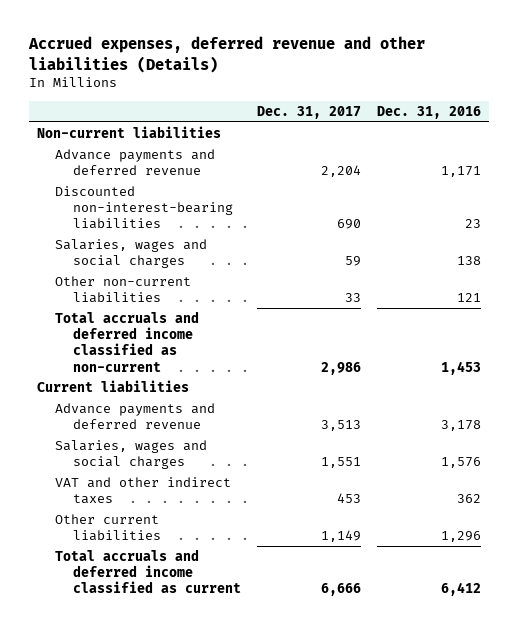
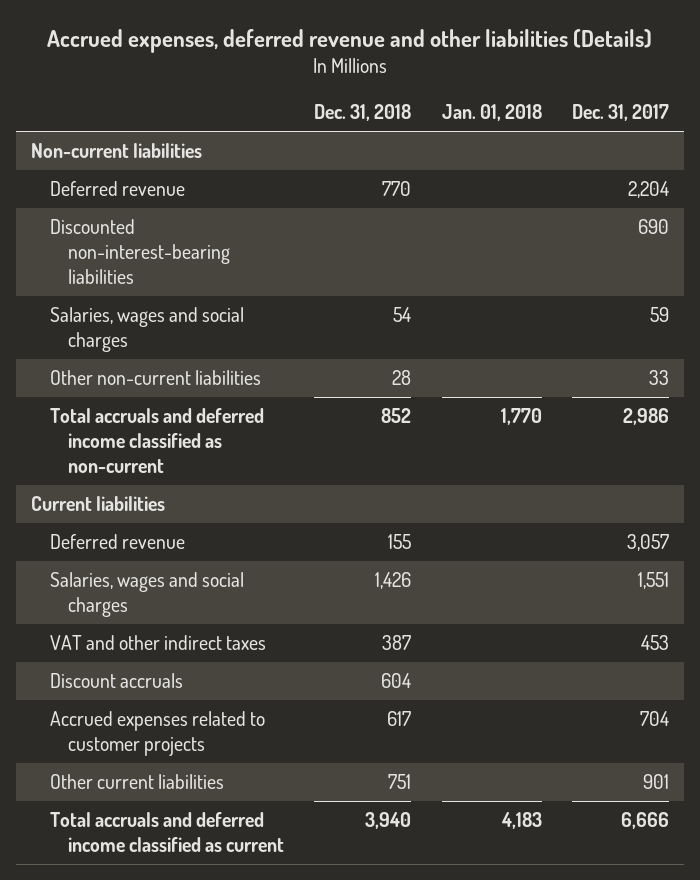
[377,105,482,119] Dec. 31, 2016 -> none
none -> [314,104,412,122] Dec. 31, 2018
none -> [441,104,542,122] Jan. 01, 2018
[54,149,215,176] Advance payments and deferred revenue -> [49,181,185,197] Deferred revenue
[54,403,215,430] Advance payments and deferred revenue -> [49,534,185,550] Deferred revenue
[321,420,362,432] 3,513 -> [626,534,669,552] 3,057
none -> [49,673,183,689] Discount accruals
none -> [49,711,265,757] Accrued expenses related to customer projects
[321,530,362,543] 1,149 -> [642,774,669,790] 901

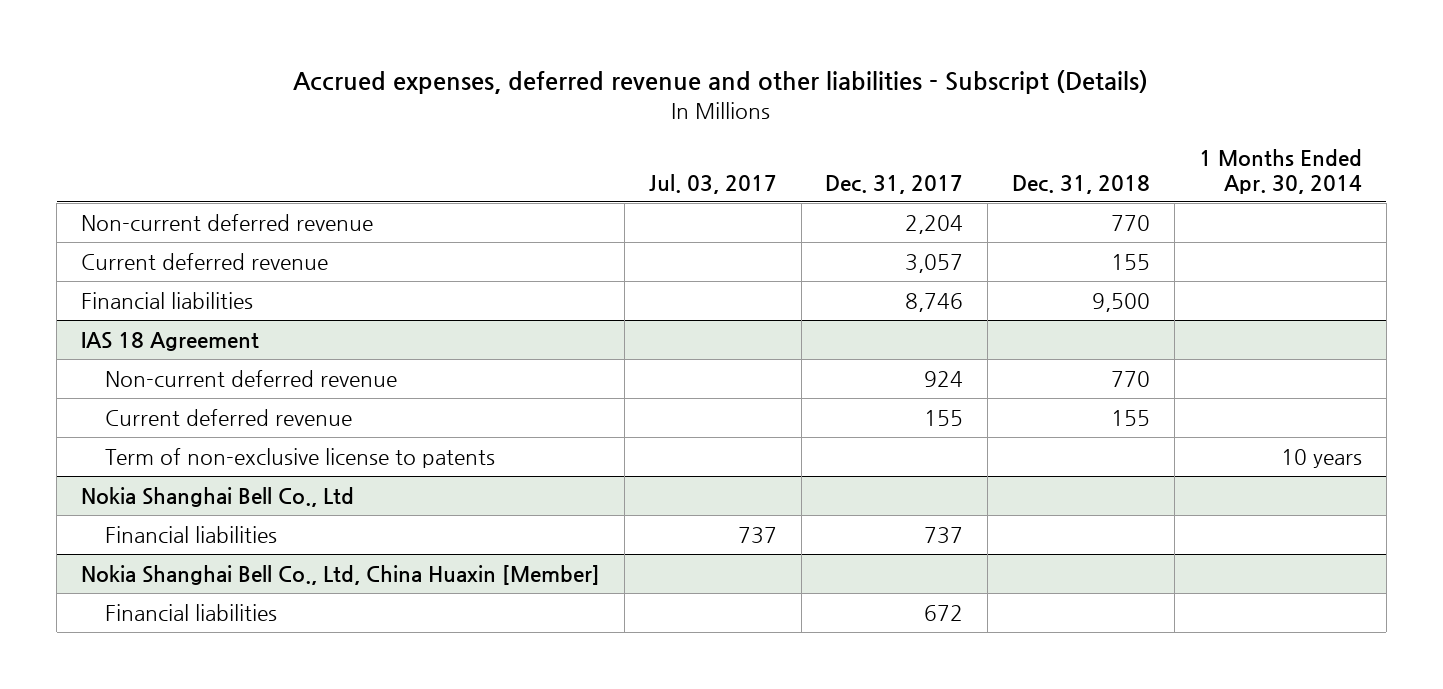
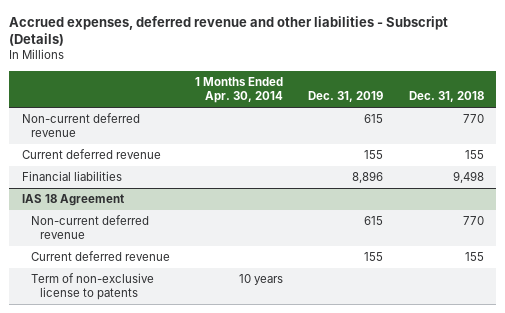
[648,173,777,194] Jul. 03, 2017 -> none
[825,174,964,194] Dec. 31, 2017 -> none
none -> [308,90,384,102] Dec. 31, 2019
[1092,292,1151,312] 9,500 -> [452,171,484,184] 9,498
[80,486,354,507] Nokia Shanghai Bell Co., Ltd -> none
[104,525,277,543] Financial liabilities -> none
[80,564,600,585] Nokia Shanghai Bell Co., Ltd, China Huaxin [Member] -> none
[104,603,277,621] Financial liabilities -> none

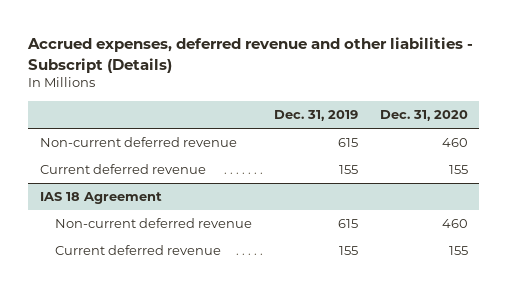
[195,77,284,103] 1 Months Ended Apr. 30, 2014 -> none
[408,90,484,102] Dec. 31, 2018 -> none
none -> [380,110,469,122] Dec. 31, 2020
[21,171,122,182] Financial liabilities -> none
[30,273,154,301] Term of non-exclusive license to patents -> none

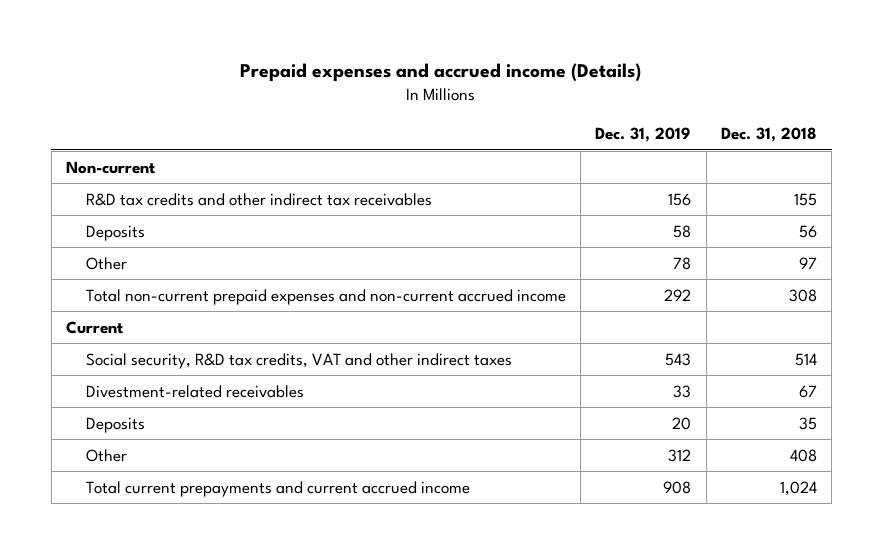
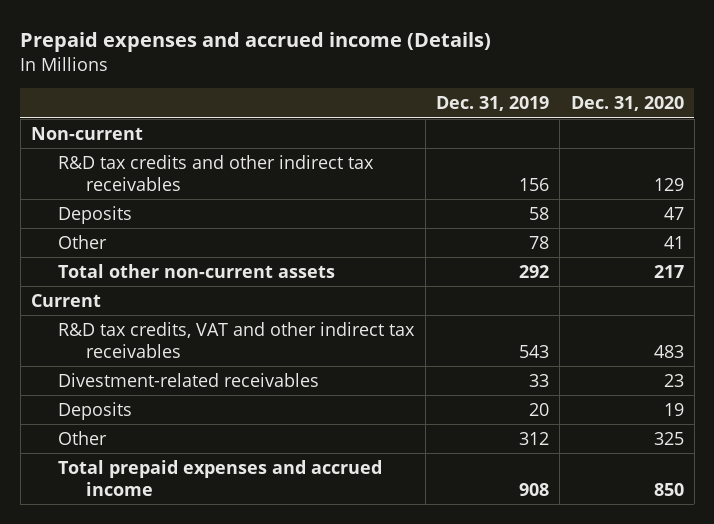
[720,126,817,142] Dec. 31, 2018 -> none
none -> [570,96,684,112] Dec. 31, 2020
[85,288,566,305] Total non-current prepaid expenses and non-current accrued income -> [58,263,336,278] Total other non-current assets
[85,352,512,369] Social security, R&D tax credits, VAT and other indirect taxes -> [58,321,416,358] R&D tax credits, VAT and other indirect tax receivables
[85,480,470,497] Total current prepayments and current accrued income -> [58,459,383,496] Total prepaid expenses and accrued income

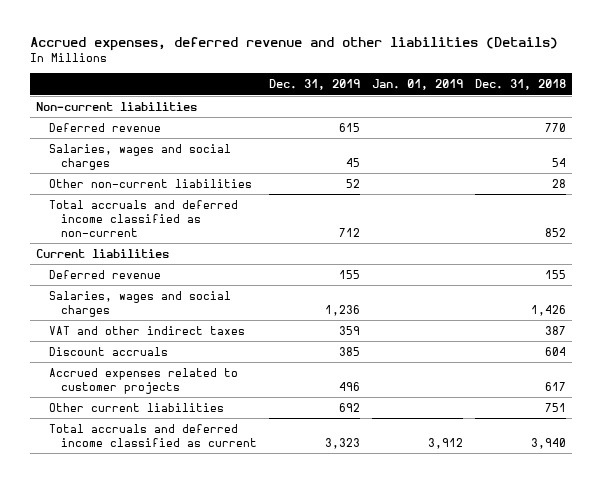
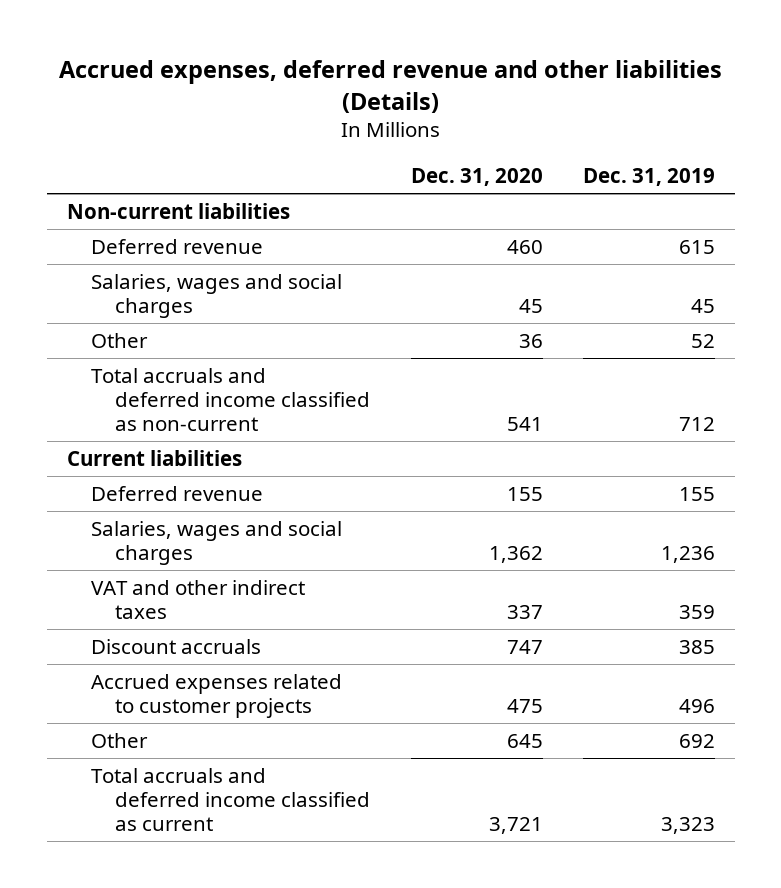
[372,79,464,91] Jan. 01, 2019 -> none
[475,79,567,91] Dec. 31, 2018 -> none
none -> [410,167,543,186] Dec. 31, 2020
[48,178,252,188] Other non-current liabilities -> [91,333,149,349] Other
[48,402,224,412] Other current liabilities -> [91,733,149,749] Other

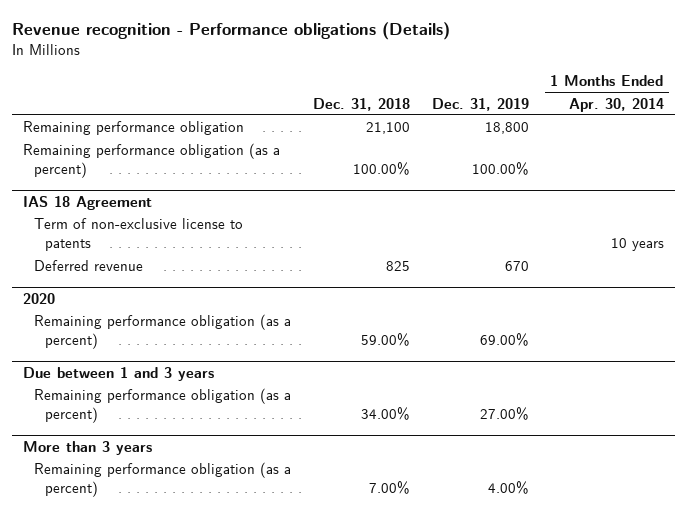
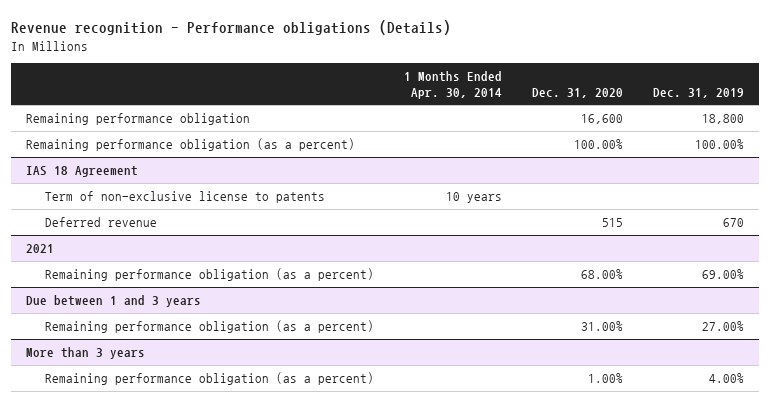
[313,97,411,111] Dec. 31, 2018 -> none
none -> [532,87,624,98] Dec. 31, 2020
[23,292,56,304] 2020 -> [26,244,55,254] 2021

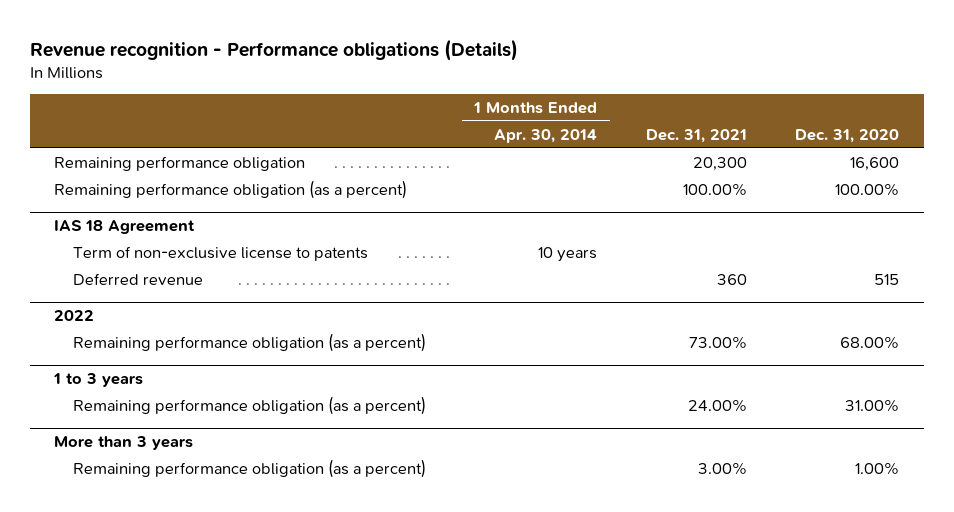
[653,87,745,98] Dec. 31, 2019 -> none
none -> [645,128,747,143] Dec. 31, 2021
[26,244,55,254] 2021 -> [54,310,95,322] 2022
[26,295,202,308] Due between 1 and 3 years -> [53,373,144,388] 1 to 3 years

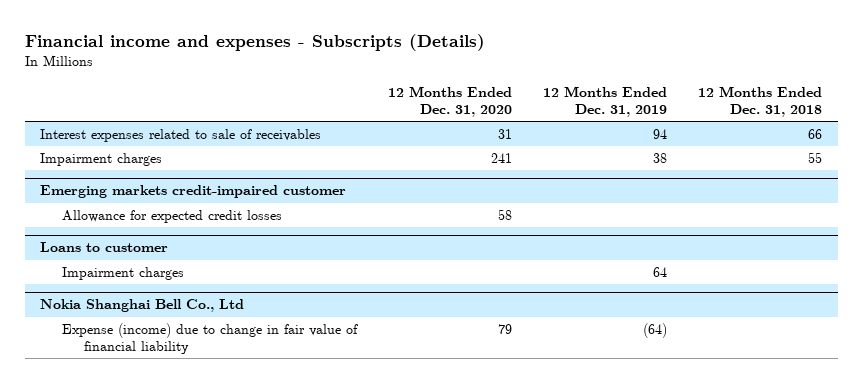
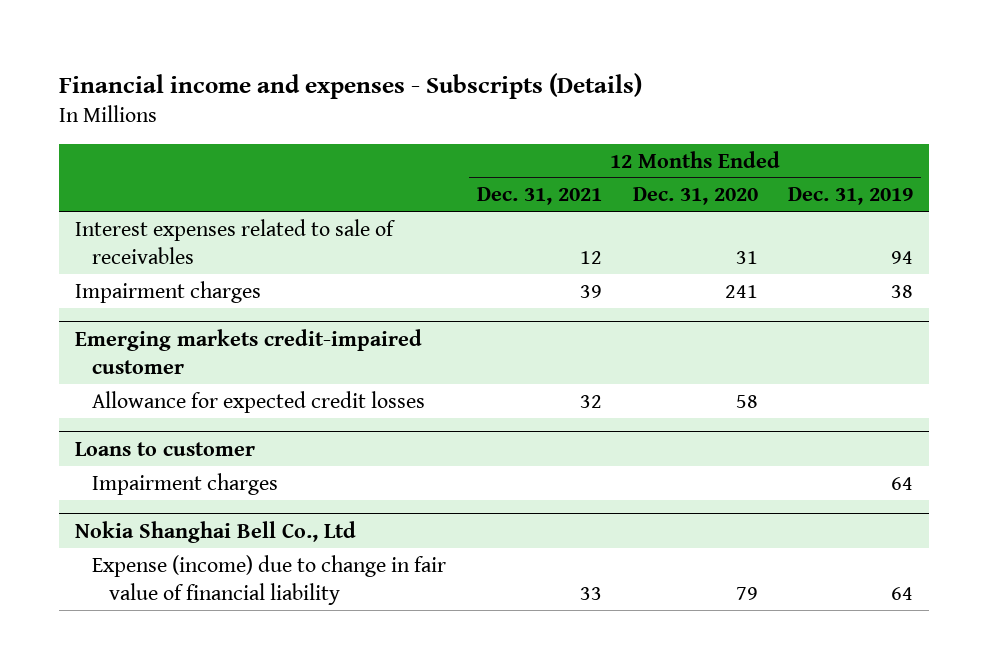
[698,86,823,118] 12 Months Ended Dec. 31, 2018 -> none
none -> [476,187,602,206] Dec. 31, 2021
[643,323,668,339] (64) -> [891,586,914,600] 64

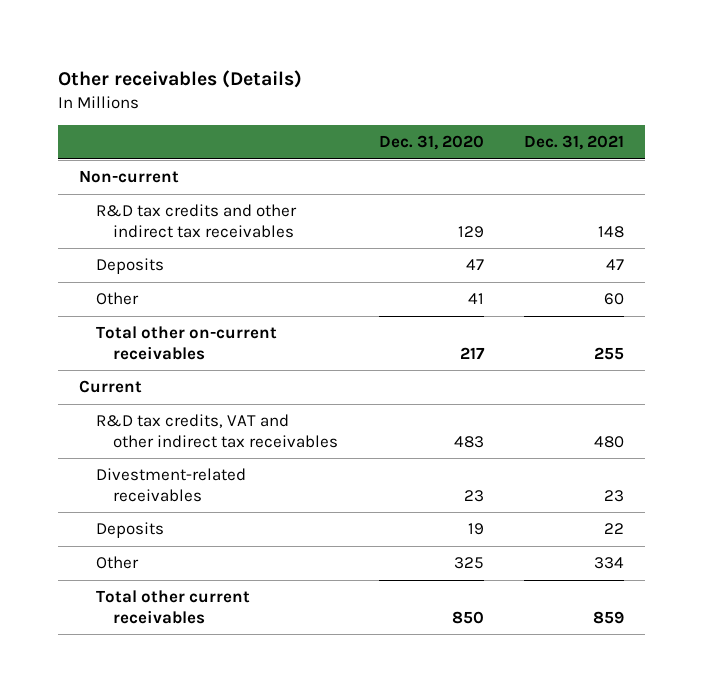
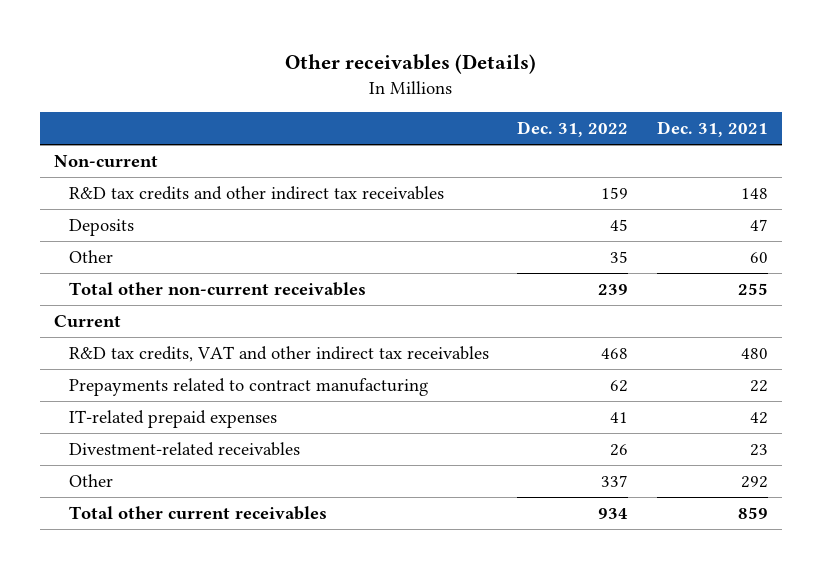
[378,135,484,151] Dec. 31, 2020 -> none
none -> [517,121,629,138] Dec. 31, 2022
[95,326,277,360] Total other on-current receivables -> [69,282,367,297] Total other non-current receivables
none -> [69,378,429,397] Prepayments related to contract manufacturing
none -> [69,410,278,429] IT-related prepaid expenses
[95,522,164,539] Deposits -> none
[594,557,625,570] 334 -> [740,476,768,489] 292

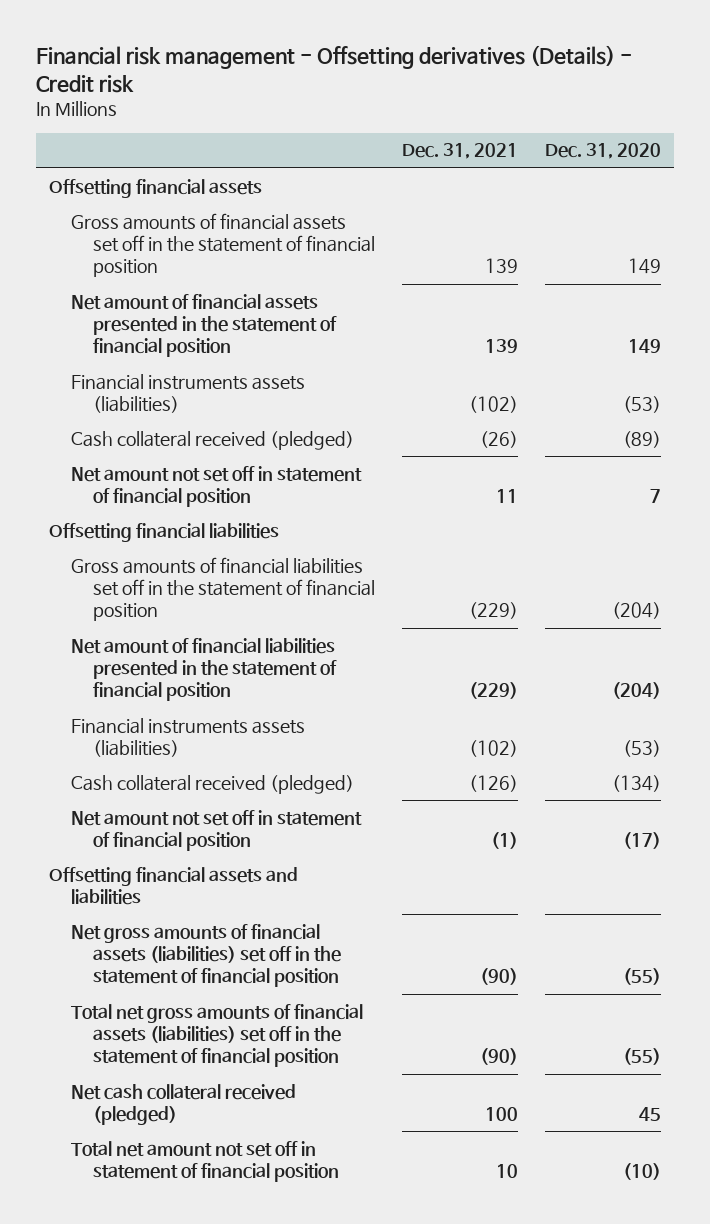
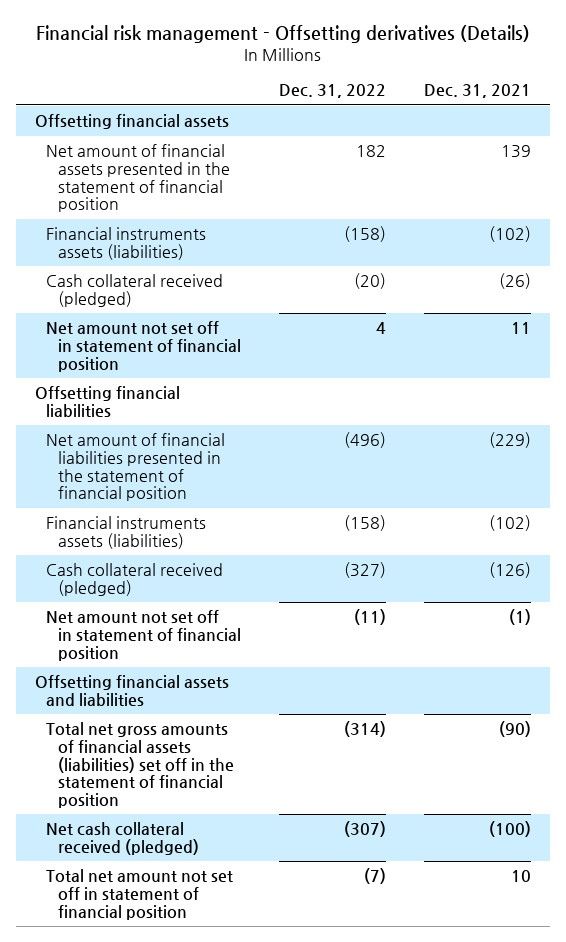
[35,45,632,93] Financial risk management - Offsetting derivatives (Details) - Credit risk -> [36,25,531,44] Financial risk management - Offsetting derivatives (Details)
[544,143,661,160] Dec. 31, 2020 -> none
none -> [279,84,387,99] Dec. 31, 2022
[71,212,376,278] Gross amounts of financial assets set off in the statement of financial position -> none
[71,556,376,622] Gross amounts of financial liabilities set off in the statement of financial position -> none
[71,923,342,988] Net gross amounts of financial assets (liabilities) set off in the statement of financial position -> none
[484,1107,518,1122] 100 -> [489,821,532,838] (100)

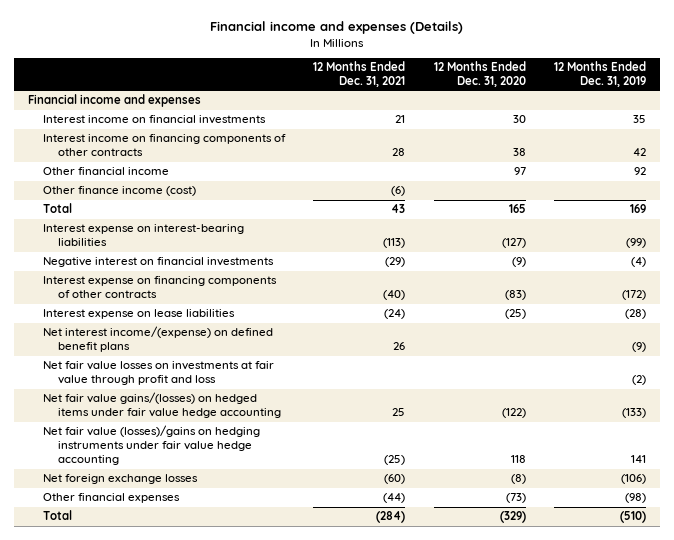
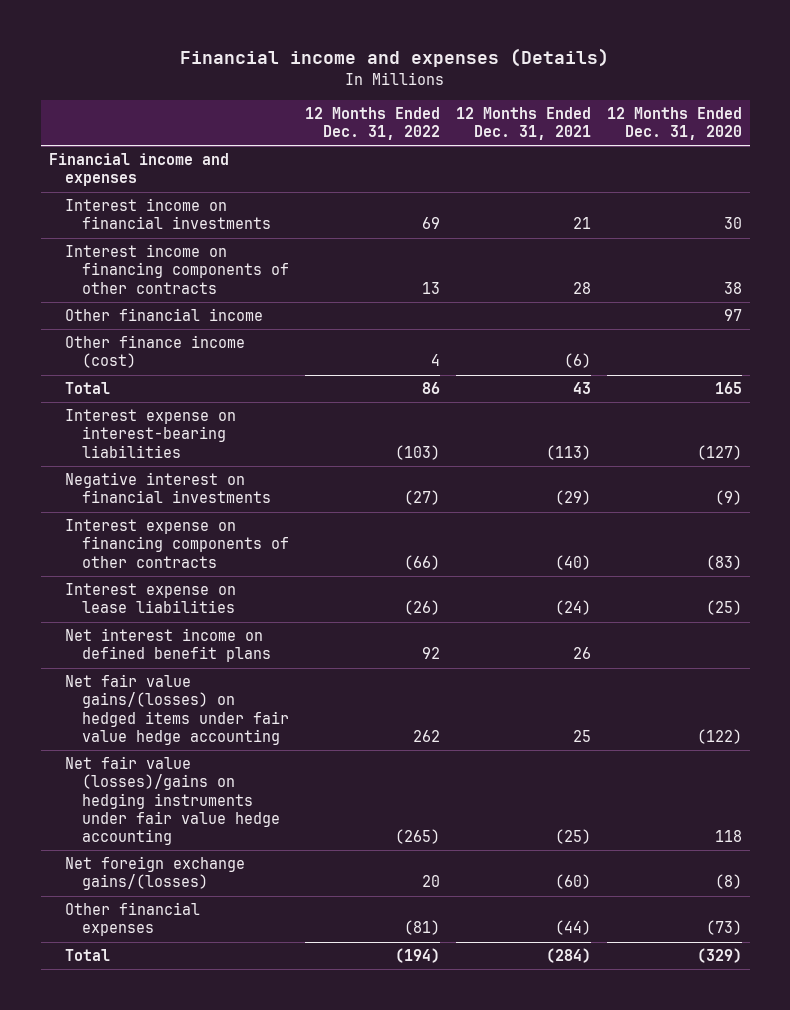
[554,61,647,88] 12 Months Ended Dec. 31, 2019 -> none
none -> [304,107,440,141] 12 Months Ended Dec. 31, 2022
[43,361,275,386] Net fair value losses on investments at fair value through profit and loss -> none
[43,326,274,353] Net interest income/(expense) on defined benefit plans -> [65,628,271,663] Net interest income on defined benefit plans
[43,474,199,485] Net foreign exchange losses -> [65,856,246,891] Net foreign exchange gains/(losses)

